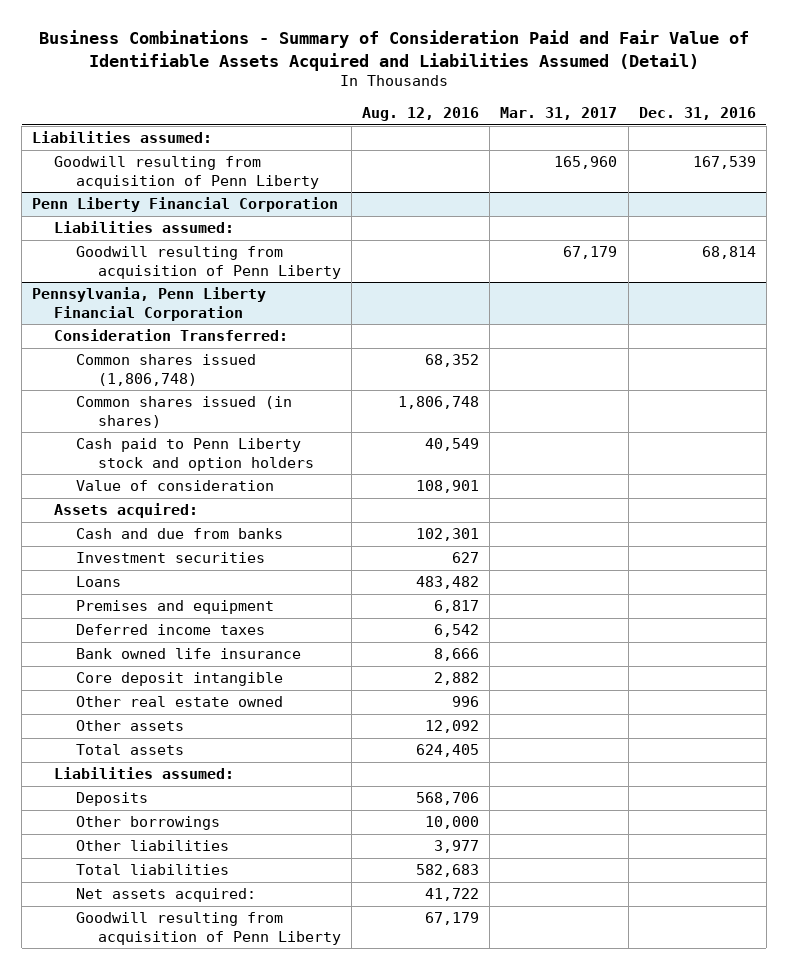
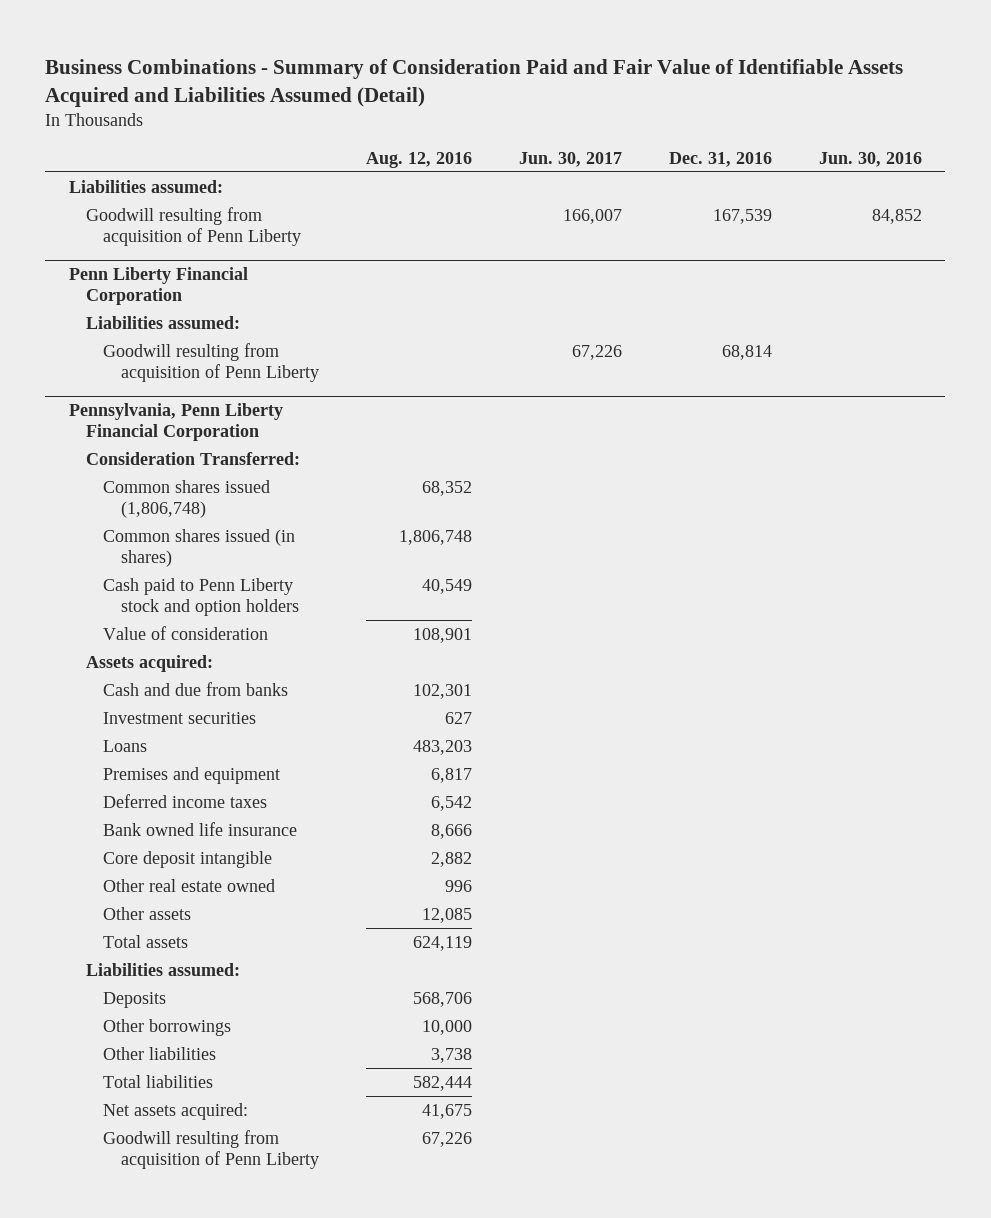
[500,107,618,121] Mar. 31, 2017 -> none
none -> [518,151,622,167] Jun. 30, 2017
none -> [818,151,922,167] Jun. 30, 2016
[416,576,480,590] 483,482 -> [412,739,472,755] 483,203
[425,720,480,734] 12,092 -> [421,907,472,923] 12,085
[416,744,480,758] 624,405 -> [412,935,472,951] 624,119
[434,840,480,854] 3,977 -> [430,1047,472,1063] 3,738
[416,864,480,878] 582,683 -> [412,1075,472,1091] 582,444
[425,888,480,902] 41,722 -> [421,1103,472,1119] 41,675
[425,912,480,926] 67,179 -> [421,1131,472,1147] 67,226

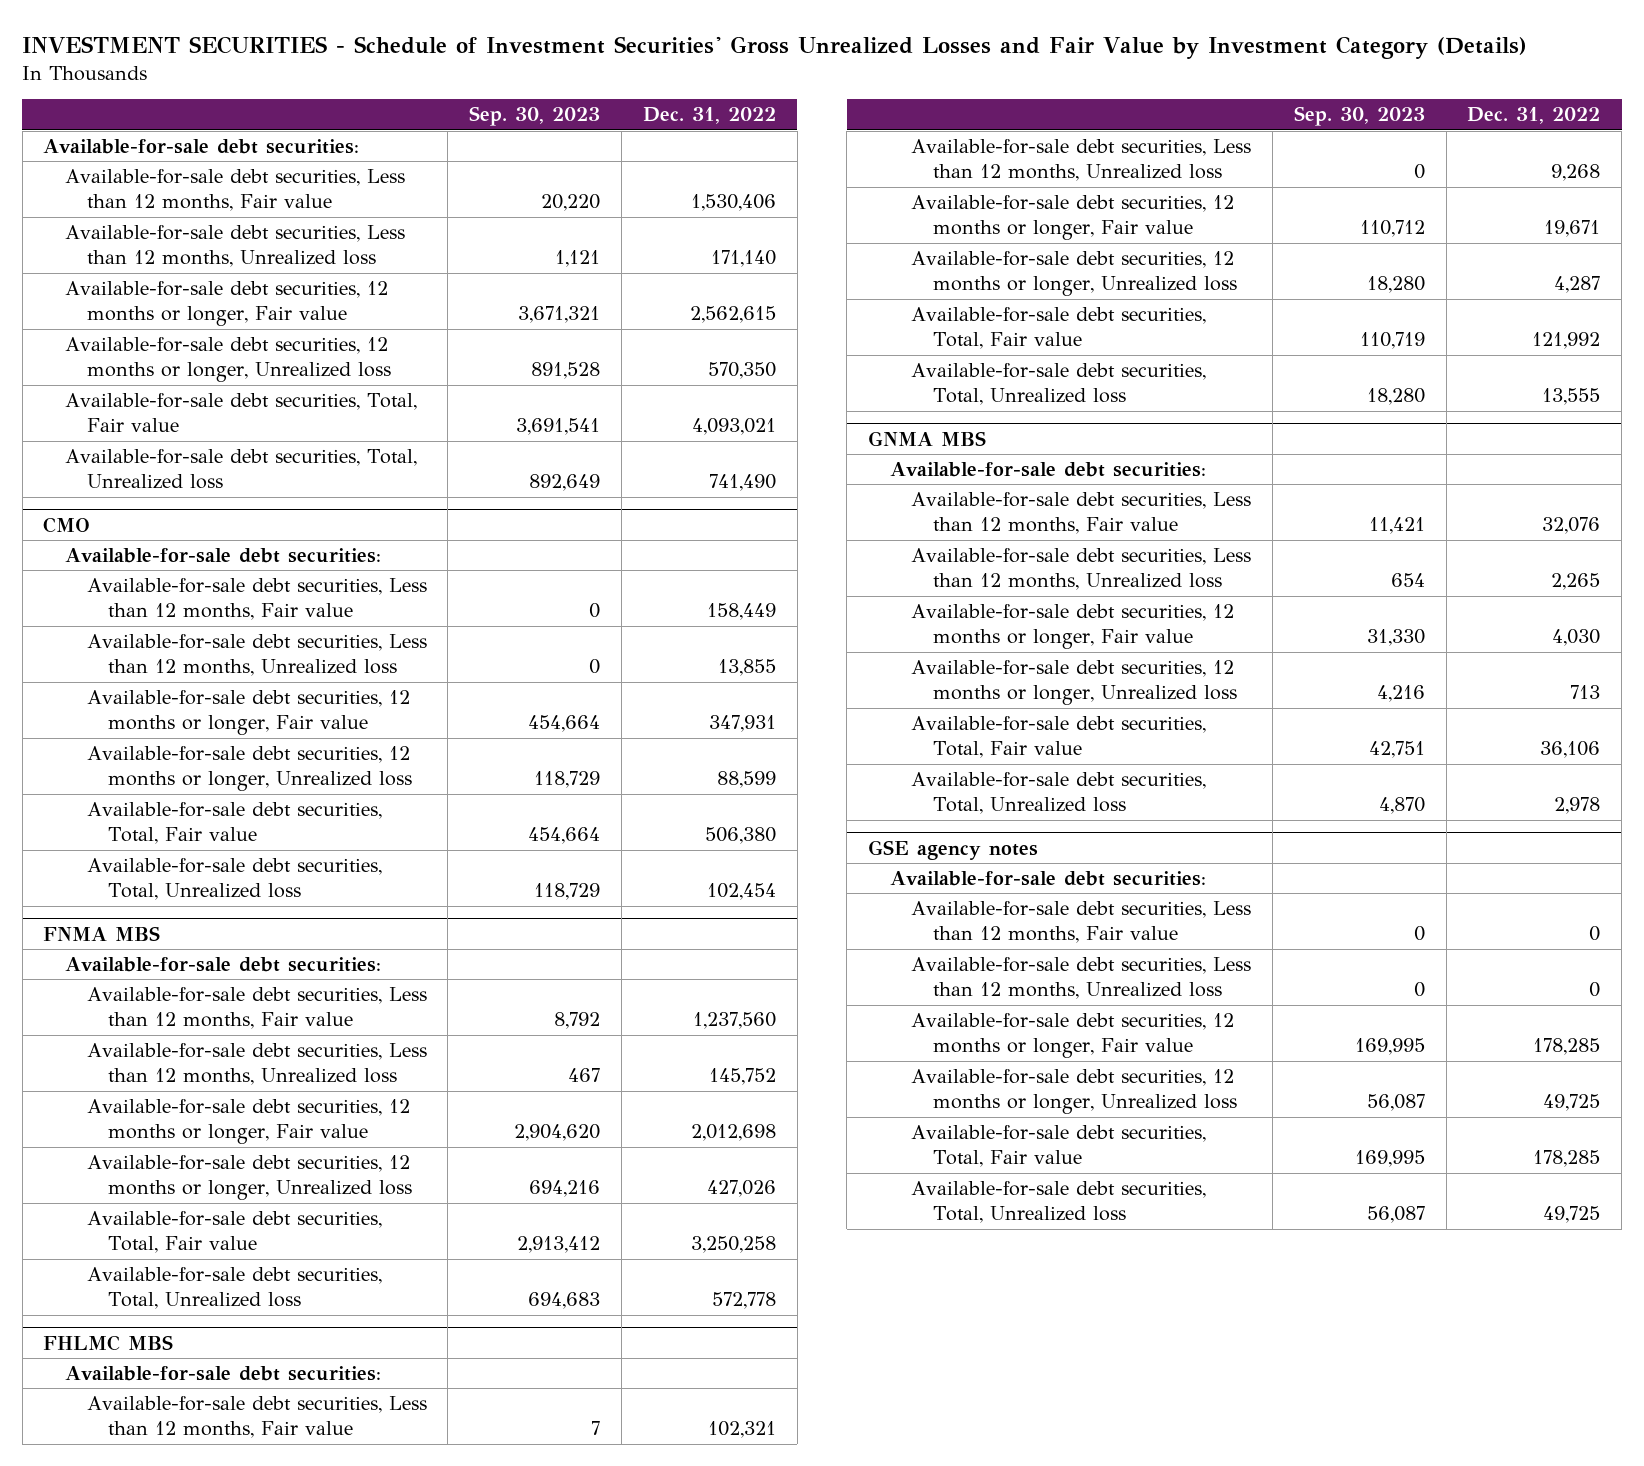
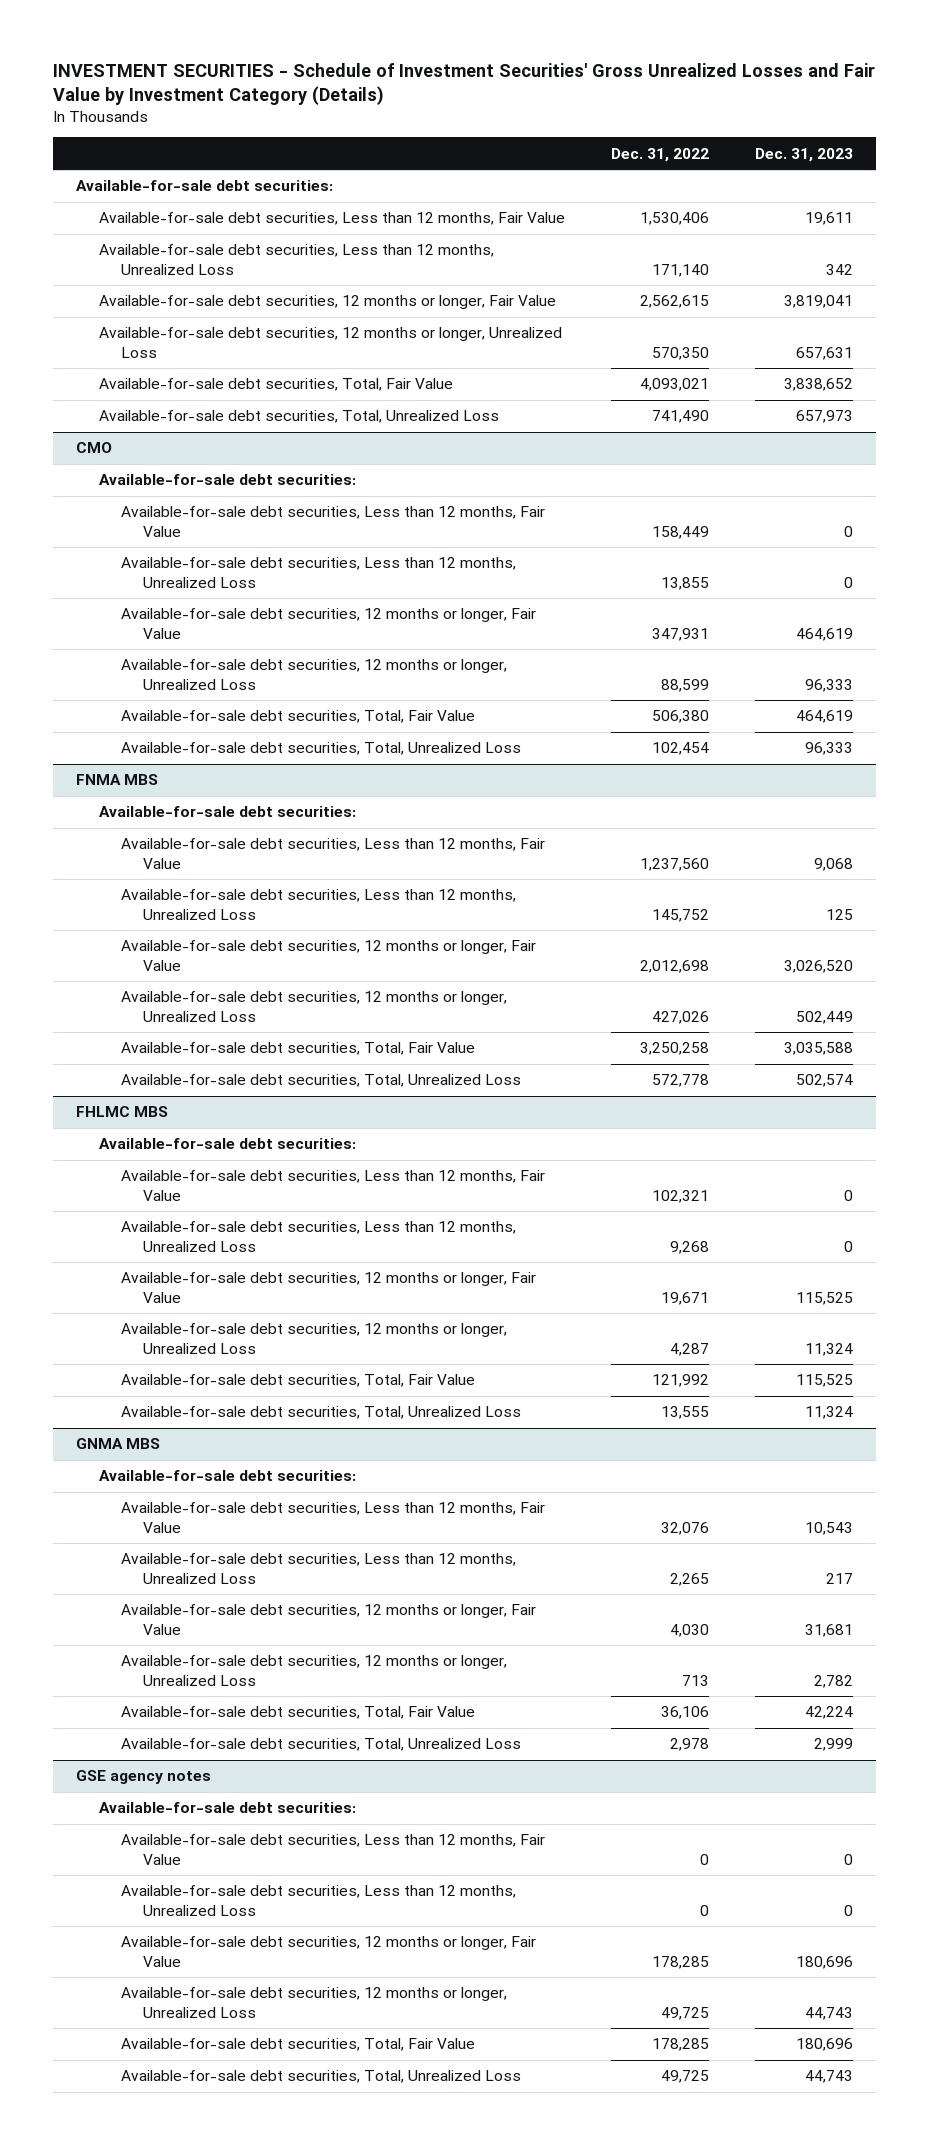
[469,106,601,127] Sep. 30, 2023 -> none
none -> [754,147,853,162] Dec. 31, 2023
[65,169,406,212] Available-for-sale debt securities, Less than 12 months, Fair value -> [98,212,565,226] Available-for-sale debt securities, Less than 12 months, Fair Value
[65,225,406,268] Available-for-sale debt securities, Less than 12 months, Unrealized loss -> [98,244,494,275] Available-for-sale debt securities, Less than 12 months, Unrealized Loss
[65,281,389,327] Available-for-sale debt securities, 12 months or longer, Fair value -> [98,295,556,310] Available-for-sale debt securities, 12 months or longer, Fair Value
[65,337,391,383] Available-for-sale debt securities, 12 months or longer, Unrealized loss -> [98,327,562,358] Available-for-sale debt securities, 12 months or longer, Unrealized Loss
[65,393,418,433] Available-for-sale debt securities, Total, Fair value -> [98,378,453,392] Available-for-sale debt securities, Total, Fair Value
[65,449,418,490] Available-for-sale debt securities, Total, Unrealized loss -> [98,410,499,424] Available-for-sale debt securities, Total, Unrealized Loss
[86,578,427,621] Available-for-sale debt securities, Less than 12 months, Fair value -> [120,506,545,537] Available-for-sale debt securities, Less than 12 months, Fair Value
[86,634,427,677] Available-for-sale debt securities, Less than 12 months, Unrealized loss -> [120,557,516,588] Available-for-sale debt securities, Less than 12 months, Unrealized Loss
[86,690,410,736] Available-for-sale debt securities, 12 months or longer, Fair value -> [120,608,536,639] Available-for-sale debt securities, 12 months or longer, Fair Value
[86,746,413,792] Available-for-sale debt securities, 12 months or longer, Unrealized loss -> [120,659,507,690] Available-for-sale debt securities, 12 months or longer, Unrealized Loss
[86,802,382,845] Available-for-sale debt securities, Total, Fair value -> [120,710,475,724] Available-for-sale debt securities, Total, Fair Value
[86,858,382,901] Available-for-sale debt securities, Total, Unrealized loss -> [120,742,521,756] Available-for-sale debt securities, Total, Unrealized Loss
[86,987,427,1030] Available-for-sale debt securities, Less than 12 months, Fair value -> [120,838,545,869] Available-for-sale debt securities, Less than 12 months, Fair Value
[86,1043,427,1086] Available-for-sale debt securities, Less than 12 months, Unrealized loss -> [120,889,516,920] Available-for-sale debt securities, Less than 12 months, Unrealized Loss
[86,1099,410,1145] Available-for-sale debt securities, 12 months or longer, Fair value -> [120,940,536,971] Available-for-sale debt securities, 12 months or longer, Fair Value
[86,1155,413,1201] Available-for-sale debt securities, 12 months or longer, Unrealized loss -> [120,991,507,1022] Available-for-sale debt securities, 12 months or longer, Unrealized Loss
[86,1211,382,1254] Available-for-sale debt securities, Total, Fair value -> [120,1042,475,1056] Available-for-sale debt securities, Total, Fair Value
[86,1267,382,1310] Available-for-sale debt securities, Total, Unrealized loss -> [120,1074,521,1088] Available-for-sale debt securities, Total, Unrealized Loss
[86,1396,427,1439] Available-for-sale debt securities, Less than 12 months, Fair value -> [120,1170,545,1201] Available-for-sale debt securities, Less than 12 months, Fair Value
[911,139,1252,182] Available-for-sale debt securities, Less than 12 months, Unrealized loss -> [120,1221,516,1252] Available-for-sale debt securities, Less than 12 months, Unrealized Loss
[911,195,1235,241] Available-for-sale debt securities, 12 months or longer, Fair value -> [120,1272,536,1303] Available-for-sale debt securities, 12 months or longer, Fair Value
[911,251,1237,297] Available-for-sale debt securities, 12 months or longer, Unrealized loss -> [120,1323,507,1354] Available-for-sale debt securities, 12 months or longer, Unrealized Loss
[911,307,1207,350] Available-for-sale debt securities, Total, Fair value -> [120,1374,475,1388] Available-for-sale debt securities, Total, Fair Value
[911,363,1207,406] Available-for-sale debt securities, Total, Unrealized loss -> [120,1406,521,1420] Available-for-sale debt securities, Total, Unrealized Loss
[911,492,1252,535] Available-for-sale debt securities, Less than 12 months, Fair value -> [120,1502,545,1533] Available-for-sale debt securities, Less than 12 months, Fair Value
[911,548,1252,591] Available-for-sale debt securities, Less than 12 months, Unrealized loss -> [120,1553,516,1584] Available-for-sale debt securities, Less than 12 months, Unrealized Loss
[911,604,1235,650] Available-for-sale debt securities, 12 months or longer, Fair value -> [120,1604,536,1635] Available-for-sale debt securities, 12 months or longer, Fair Value
[911,660,1237,706] Available-for-sale debt securities, 12 months or longer, Unrealized loss -> [120,1655,507,1686] Available-for-sale debt securities, 12 months or longer, Unrealized Loss
[911,716,1207,759] Available-for-sale debt securities, Total, Fair value -> [120,1706,475,1720] Available-for-sale debt securities, Total, Fair Value
[911,772,1207,815] Available-for-sale debt securities, Total, Unrealized loss -> [120,1738,521,1752] Available-for-sale debt securities, Total, Unrealized Loss
[911,901,1252,944] Available-for-sale debt securities, Less than 12 months, Fair value -> [120,1834,545,1865] Available-for-sale debt securities, Less than 12 months, Fair Value
[911,957,1252,1000] Available-for-sale debt securities, Less than 12 months, Unrealized loss -> [120,1885,516,1916] Available-for-sale debt securities, Less than 12 months, Unrealized Loss
[911,1013,1235,1059] Available-for-sale debt securities, 12 months or longer, Fair value -> [120,1936,536,1967] Available-for-sale debt securities, 12 months or longer, Fair Value
[911,1069,1237,1115] Available-for-sale debt securities, 12 months or longer, Unrealized loss -> [120,1987,507,2018] Available-for-sale debt securities, 12 months or longer, Unrealized Loss
[911,1125,1207,1168] Available-for-sale debt securities, Total, Fair value -> [120,2038,475,2052] Available-for-sale debt securities, Total, Fair Value
[911,1181,1207,1224] Available-for-sale debt securities, Total, Unrealized loss -> [120,2070,521,2084] Available-for-sale debt securities, Total, Unrealized Loss

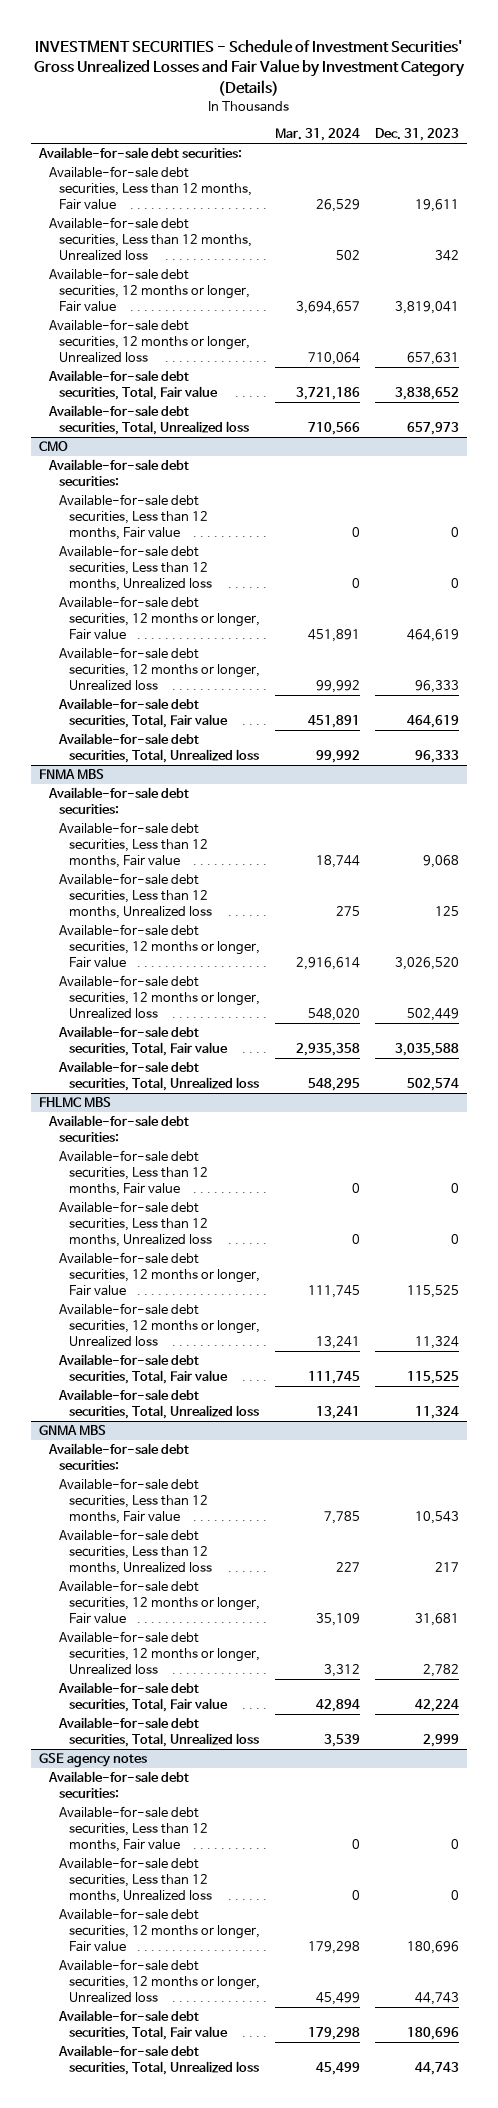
[610,147,709,162] Dec. 31, 2022 -> none
none -> [274,128,360,142] Mar. 31, 2024
[98,212,565,226] Available-for-sale debt securities, Less than 12 months, Fair Value -> [48,166,252,210] Available-for-sale debt securities, Less than 12 months, Fair value
[98,244,494,275] Available-for-sale debt securities, Less than 12 months, Unrealized Loss -> [48,217,252,261] Available-for-sale debt securities, Less than 12 months, Unrealized loss
[98,295,556,310] Available-for-sale debt securities, 12 months or longer, Fair Value -> [48,268,250,312] Available-for-sale debt securities, 12 months or longer, Fair value
[98,327,562,358] Available-for-sale debt securities, 12 months or longer, Unrealized Loss -> [48,319,250,363] Available-for-sale debt securities, 12 months or longer, Unrealized loss
[98,378,453,392] Available-for-sale debt securities, Total, Fair Value -> [47,370,218,401] Available-for-sale debt securities, Total, Fair value
[98,410,499,424] Available-for-sale debt securities, Total, Unrealized Loss -> [47,405,249,436] Available-for-sale debt securities, Total, Unrealized loss
[120,506,545,537] Available-for-sale debt securities, Less than 12 months, Fair Value -> [58,494,208,540] Available-for-sale debt securities, Less than 12 months, Fair value
[120,557,516,588] Available-for-sale debt securities, Less than 12 months, Unrealized Loss -> [58,545,212,591] Available-for-sale debt securities, Less than 12 months, Unrealized loss
[120,608,536,639] Available-for-sale debt securities, 12 months or longer, Fair Value -> [58,596,260,640] Available-for-sale debt securities, 12 months or longer, Fair value
[120,659,507,690] Available-for-sale debt securities, 12 months or longer, Unrealized Loss -> [58,647,260,691] Available-for-sale debt securities, 12 months or longer, Unrealized loss
[120,710,475,724] Available-for-sale debt securities, Total, Fair Value -> [57,698,228,729] Available-for-sale debt securities, Total, Fair value
[120,742,521,756] Available-for-sale debt securities, Total, Unrealized Loss -> [57,733,259,764] Available-for-sale debt securities, Total, Unrealized loss
[120,838,545,869] Available-for-sale debt securities, Less than 12 months, Fair Value -> [58,822,208,868] Available-for-sale debt securities, Less than 12 months, Fair value
[120,889,516,920] Available-for-sale debt securities, Less than 12 months, Unrealized Loss -> [58,873,212,919] Available-for-sale debt securities, Less than 12 months, Unrealized loss
[120,940,536,971] Available-for-sale debt securities, 12 months or longer, Fair Value -> [58,924,260,968] Available-for-sale debt securities, 12 months or longer, Fair value
[120,991,507,1022] Available-for-sale debt securities, 12 months or longer, Unrealized Loss -> [58,975,260,1019] Available-for-sale debt securities, 12 months or longer, Unrealized loss
[120,1042,475,1056] Available-for-sale debt securities, Total, Fair Value -> [57,1026,228,1057] Available-for-sale debt securities, Total, Fair value
[120,1074,521,1088] Available-for-sale debt securities, Total, Unrealized Loss -> [57,1061,259,1092] Available-for-sale debt securities, Total, Unrealized loss
[120,1170,545,1201] Available-for-sale debt securities, Less than 12 months, Fair Value -> [58,1150,208,1196] Available-for-sale debt securities, Less than 12 months, Fair value
[120,1221,516,1252] Available-for-sale debt securities, Less than 12 months, Unrealized Loss -> [58,1201,212,1247] Available-for-sale debt securities, Less than 12 months, Unrealized loss
[120,1272,536,1303] Available-for-sale debt securities, 12 months or longer, Fair Value -> [58,1252,260,1296] Available-for-sale debt securities, 12 months or longer, Fair value
[120,1323,507,1354] Available-for-sale debt securities, 12 months or longer, Unrealized Loss -> [58,1303,260,1347] Available-for-sale debt securities, 12 months or longer, Unrealized loss
[120,1374,475,1388] Available-for-sale debt securities, Total, Fair Value -> [57,1354,228,1385] Available-for-sale debt securities, Total, Fair value
[120,1406,521,1420] Available-for-sale debt securities, Total, Unrealized Loss -> [57,1389,259,1420] Available-for-sale debt securities, Total, Unrealized loss
[120,1502,545,1533] Available-for-sale debt securities, Less than 12 months, Fair Value -> [58,1478,208,1524] Available-for-sale debt securities, Less than 12 months, Fair value
[120,1553,516,1584] Available-for-sale debt securities, Less than 12 months, Unrealized Loss -> [58,1529,212,1575] Available-for-sale debt securities, Less than 12 months, Unrealized loss
[120,1604,536,1635] Available-for-sale debt securities, 12 months or longer, Fair Value -> [58,1580,260,1624] Available-for-sale debt securities, 12 months or longer, Fair value
[120,1655,507,1686] Available-for-sale debt securities, 12 months or longer, Unrealized Loss -> [58,1631,260,1675] Available-for-sale debt securities, 12 months or longer, Unrealized loss
[120,1706,475,1720] Available-for-sale debt securities, Total, Fair Value -> [57,1682,228,1713] Available-for-sale debt securities, Total, Fair value
[120,1738,521,1752] Available-for-sale debt securities, Total, Unrealized Loss -> [57,1717,259,1748] Available-for-sale debt securities, Total, Unrealized loss
[120,1834,545,1865] Available-for-sale debt securities, Less than 12 months, Fair Value -> [58,1806,208,1852] Available-for-sale debt securities, Less than 12 months, Fair value
[120,1885,516,1916] Available-for-sale debt securities, Less than 12 months, Unrealized Loss -> [58,1857,212,1903] Available-for-sale debt securities, Less than 12 months, Unrealized loss
[120,1936,536,1967] Available-for-sale debt securities, 12 months or longer, Fair Value -> [58,1908,260,1952] Available-for-sale debt securities, 12 months or longer, Fair value
[120,1987,507,2018] Available-for-sale debt securities, 12 months or longer, Unrealized Loss -> [58,1959,260,2003] Available-for-sale debt securities, 12 months or longer, Unrealized loss
[120,2038,475,2052] Available-for-sale debt securities, Total, Fair Value -> [57,2010,228,2041] Available-for-sale debt securities, Total, Fair value
[120,2070,521,2084] Available-for-sale debt securities, Total, Unrealized Loss -> [57,2045,259,2076] Available-for-sale debt securities, Total, Unrealized loss

